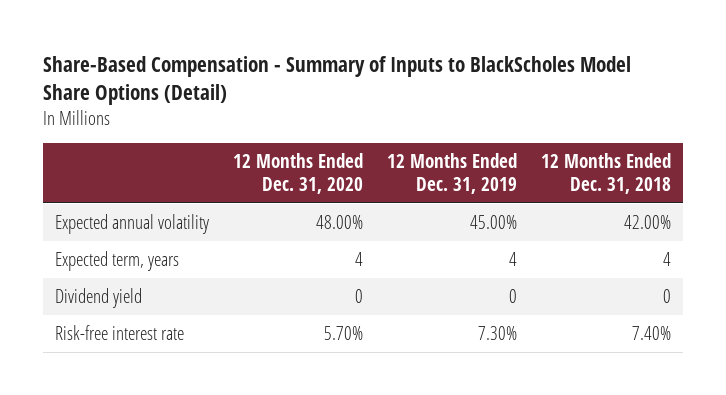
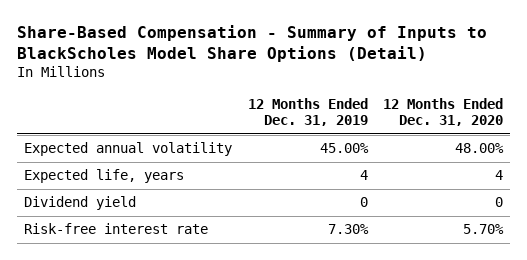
[540,153,671,194] 12 Months Ended Dec. 31, 2018 -> none
[55,251,180,272] Expected term, years -> [24,169,185,184] Expected life, years

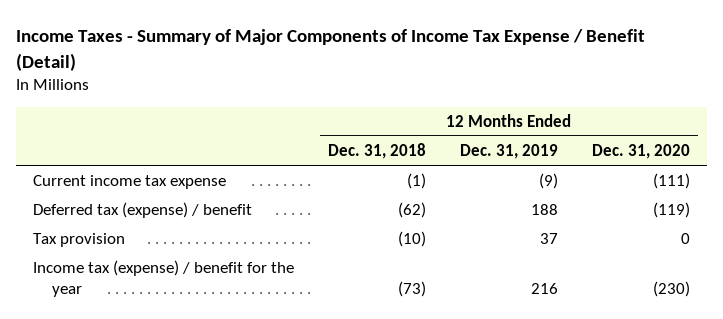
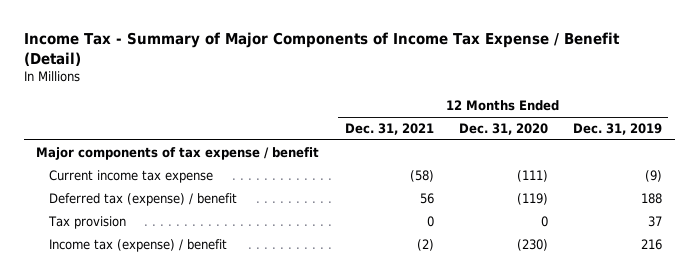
[16,29,646,71] Income Taxes - Summary of Major Components of Income Tax Expense / Benefit (Detail) -> [23,31,620,66] Income Tax - Summary of Major Components of Income Tax Expense / Benefit (Detail)
[328,142,427,159] Dec. 31, 2018 -> none
none -> [344,123,434,136] Dec. 31, 2021
none -> [36,147,320,161] Major components of tax expense / benefit
[33,259,295,297] Income tax (expense) / benefit for the year -> [49,239,228,253] Income tax (expense) / benefit

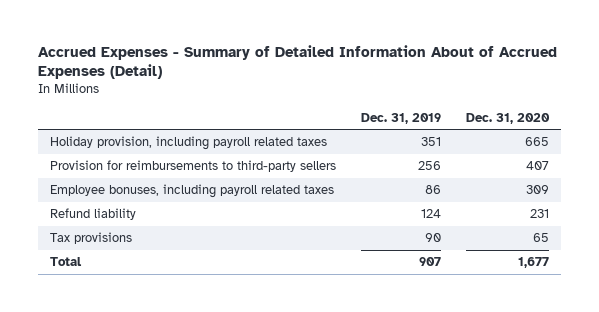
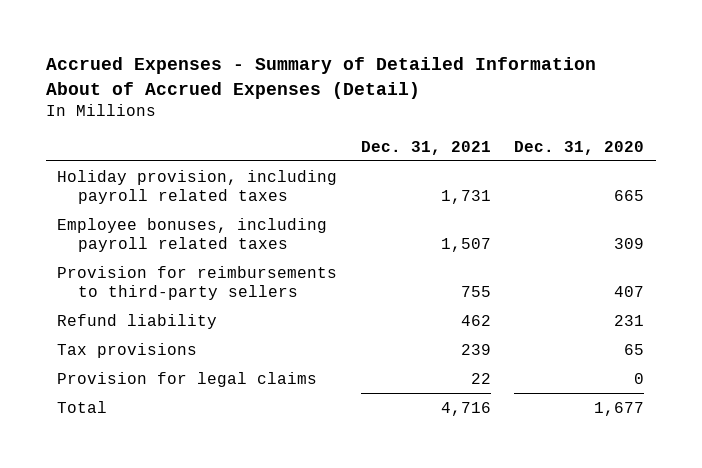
[360,112,441,124] Dec. 31, 2019 -> none
none -> [360,140,491,155] Dec. 31, 2021
[50,160,337,173] Provision for reimbursements to third-party sellers -> [57,265,338,301] Provision for reimbursements to third-party sellers
none -> [57,371,318,387] Provision for legal claims

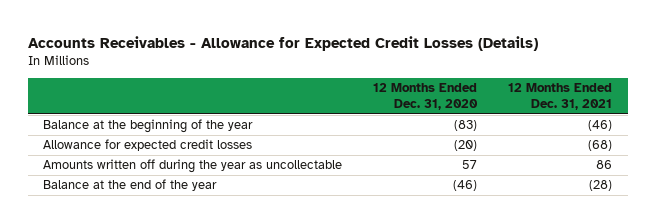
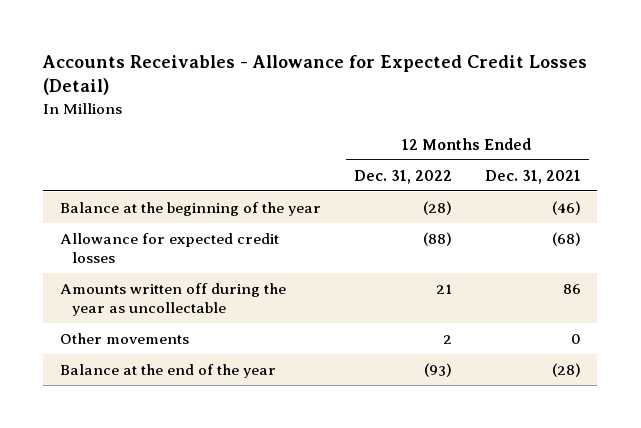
[27,35,538,51] Accounts Receivables - Allowance for Expected Credit Losses (Details) -> [42,54,588,96] Accounts Receivables - Allowance for Expected Credit Losses (Detail)
[373,83,479,110] 12 Months Ended Dec. 31, 2020 -> none
none -> [353,169,452,184] Dec. 31, 2022
none -> [59,332,189,344] Other movements

